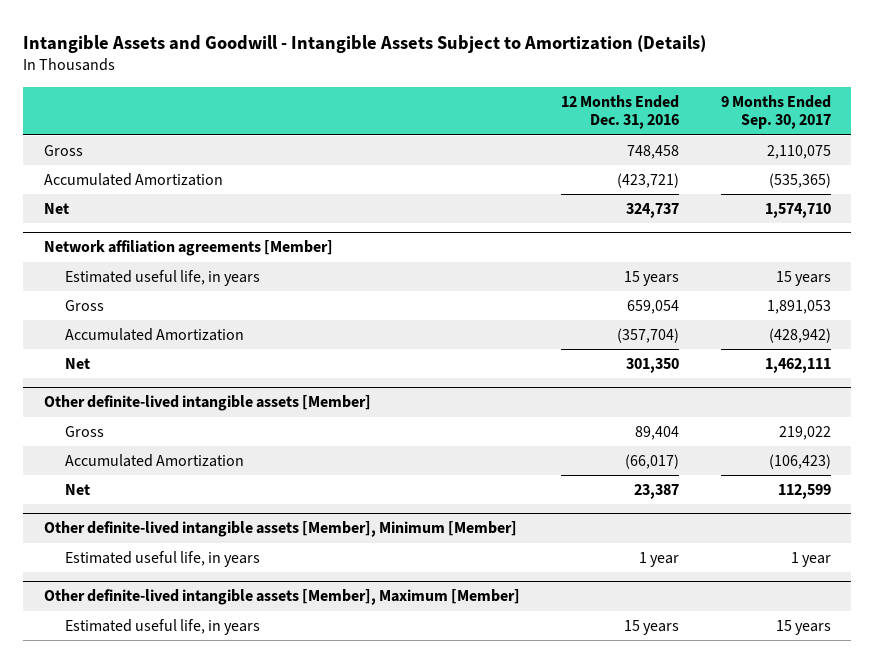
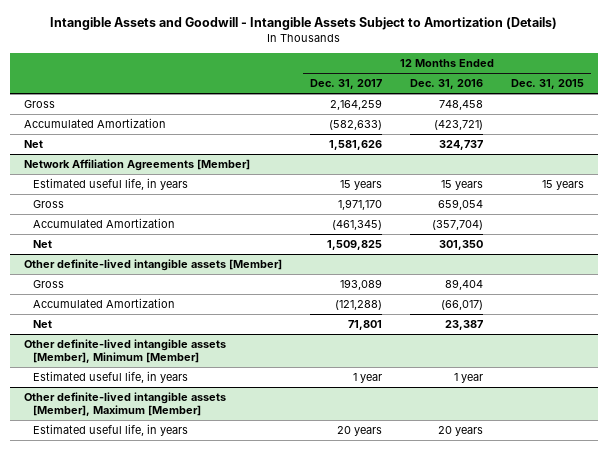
[720,94,831,130] 9 Months Ended Sep. 30, 2017 -> none
none -> [310,79,383,90] Dec. 31, 2017
none -> [511,79,585,90] Dec. 31, 2015
[44,240,334,257] Network affiliation agreements [Member] -> [24,159,251,172] Network Affiliation Agreements [Member]
[624,620,680,636] 15 years -> [438,426,484,437] 20 years

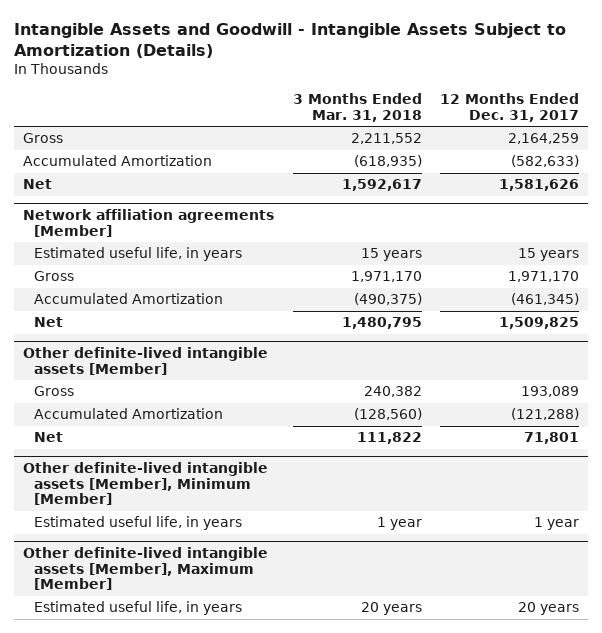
[410,79,484,90] Dec. 31, 2016 -> none
[511,79,585,90] Dec. 31, 2015 -> none
none -> [292,93,422,122] 3 Months Ended Mar. 31, 2018
[24,159,251,172] Network Affiliation Agreements [Member] -> [23,209,275,237] Network affiliation agreements [Member]

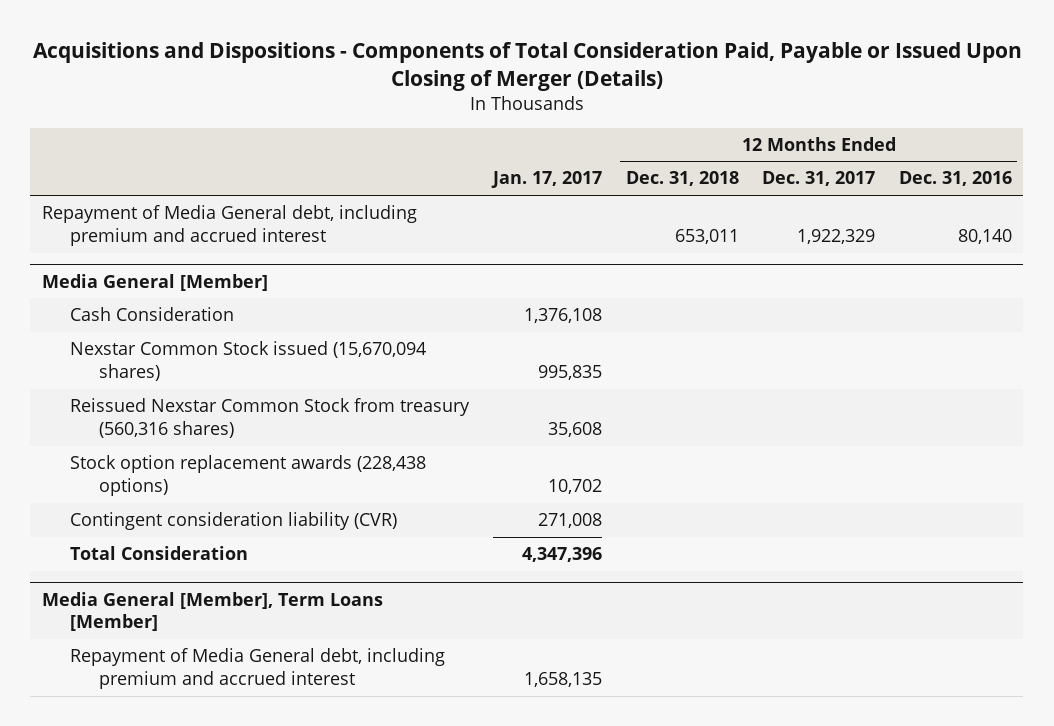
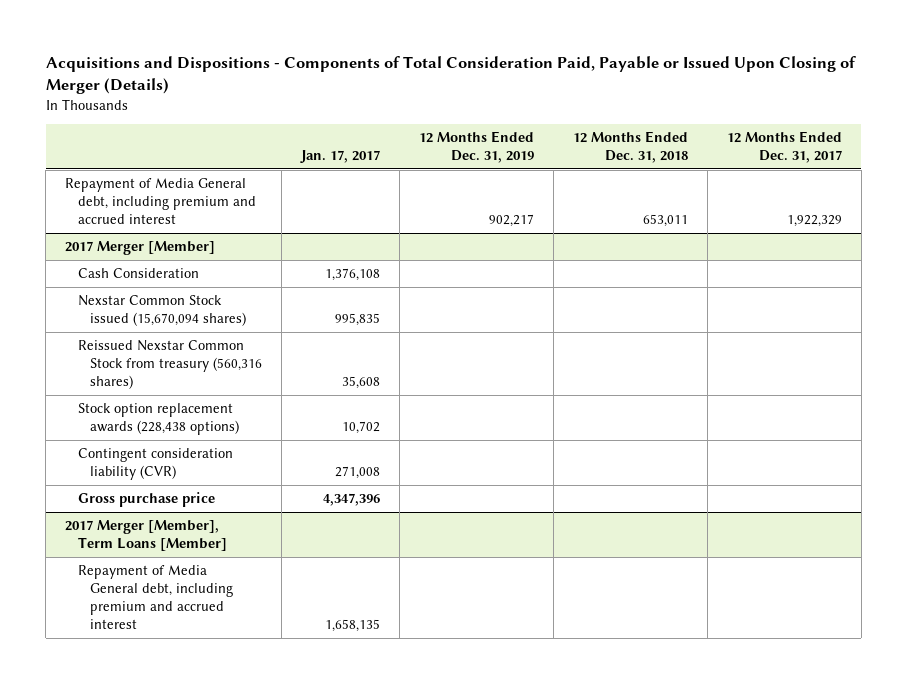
[898,171,1012,187] Dec. 31, 2016 -> none
none -> [418,131,534,164] 12 Months Ended Dec. 31, 2019
[42,273,269,291] Media General [Member] -> [65,241,216,256] 2017 Merger [Member]
[42,591,384,632] Media General [Member], Term Loans [Member] -> none
[70,546,249,561] Total Consideration -> [77,492,215,508] Gross purchase price
none -> [65,520,227,552] 2017 Merger [Member], Term Loans [Member]

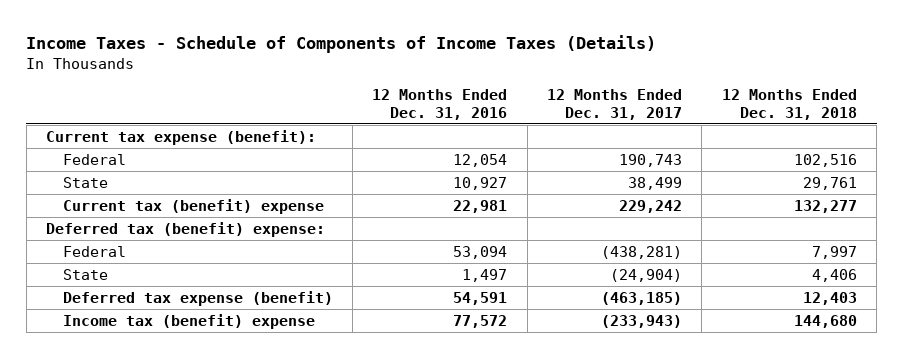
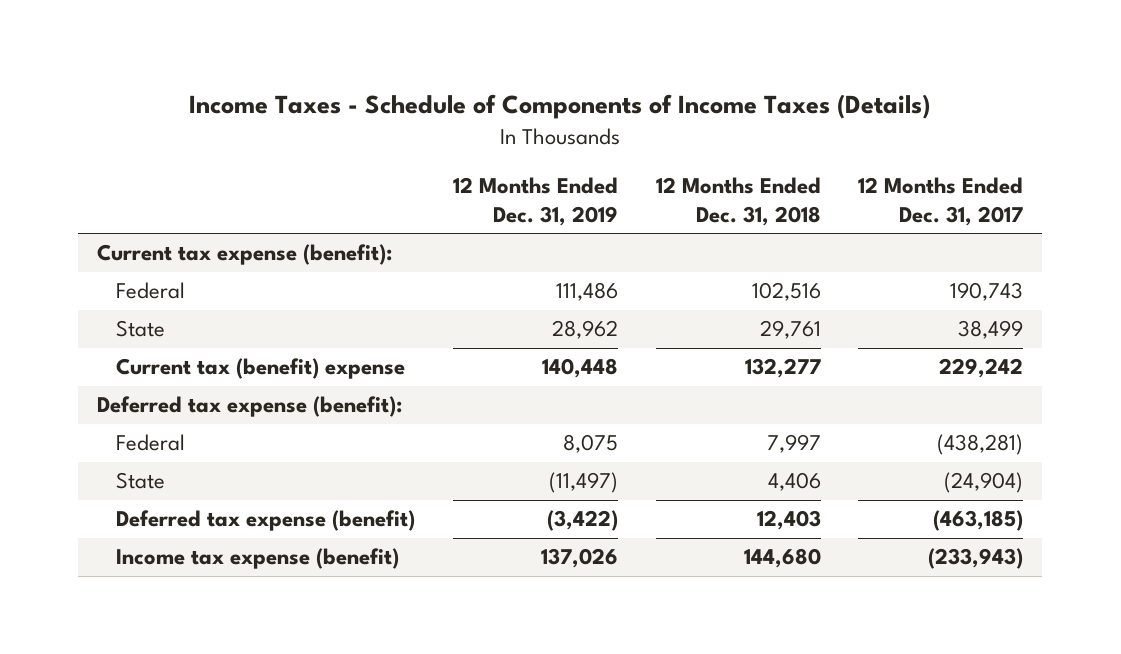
[372,89,508,120] 12 Months Ended Dec. 31, 2016 -> none
none -> [453,176,619,226] 12 Months Ended Dec. 31, 2019
[45,221,325,237] Deferred tax (benefit) expense: -> [97,396,403,418] Deferred tax expense (benefit):
[62,313,315,329] Income tax (benefit) expense -> [116,548,400,570] Income tax expense (benefit)

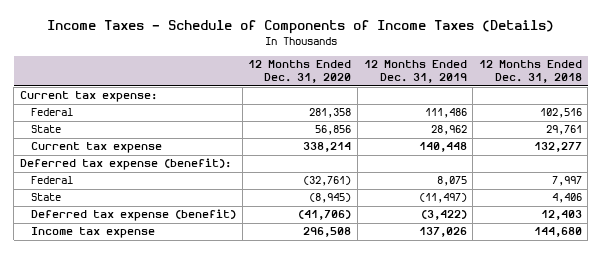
[858,176,1024,226] 12 Months Ended Dec. 31, 2017 -> none
none -> [248,60,352,84] 12 Months Ended Dec. 31, 2020
[97,244,393,266] Current tax expense (benefit): -> [19,91,157,103] Current tax expense:
[116,358,406,380] Current tax (benefit) expense -> [31,142,163,154] Current tax expense
[116,548,400,570] Income tax expense (benefit) -> [31,227,156,239] Income tax expense

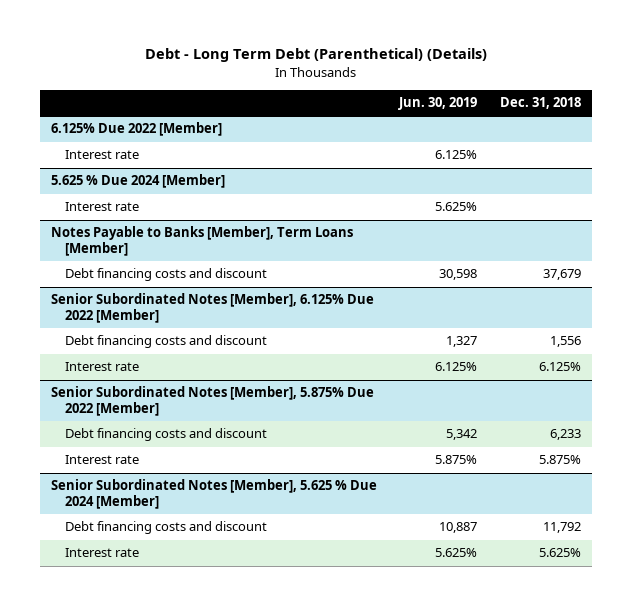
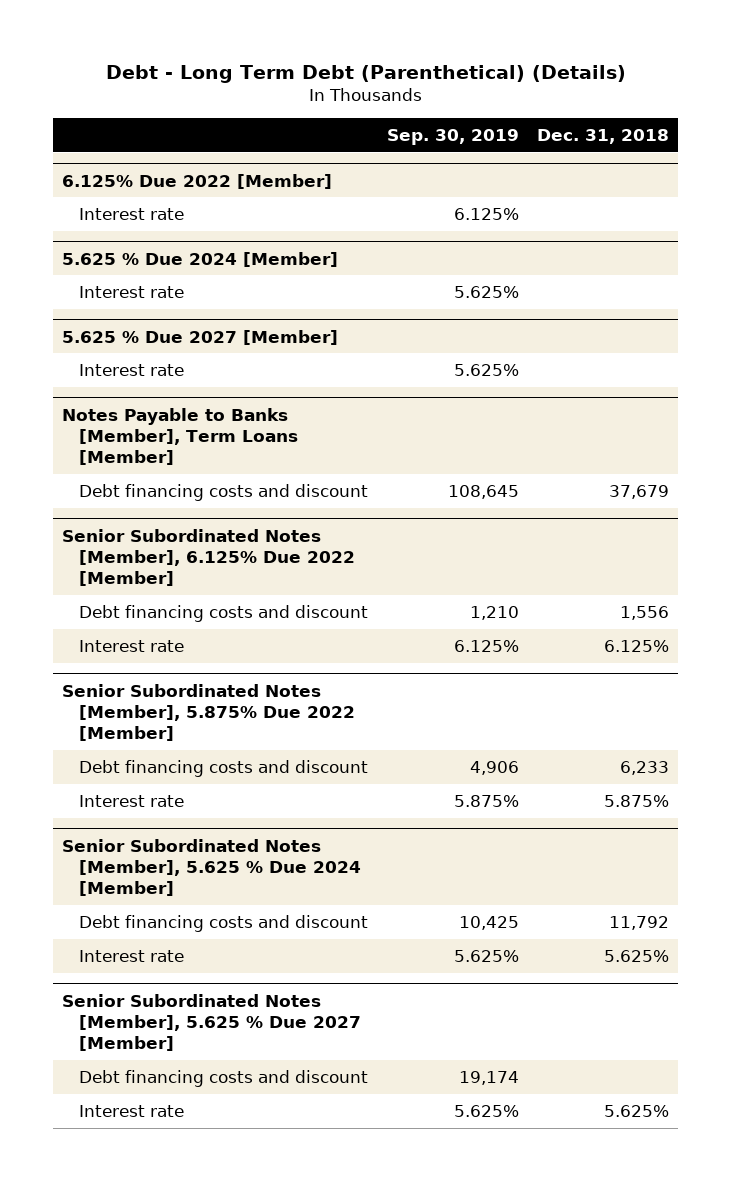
[398,96,478,110] Jun. 30, 2019 -> none
none -> [386,128,519,145] Sep. 30, 2019
none -> [62,329,339,345] 5.625 % Due 2027 [Member]
none -> [79,363,185,376] Interest rate
none -> [62,993,362,1052] Senior Subordinated Notes [Member], 5.625 % Due 2027 [Member]
none -> [79,1069,369,1087] Debt financing costs and discount
none -> [79,1104,185,1117] Interest rate

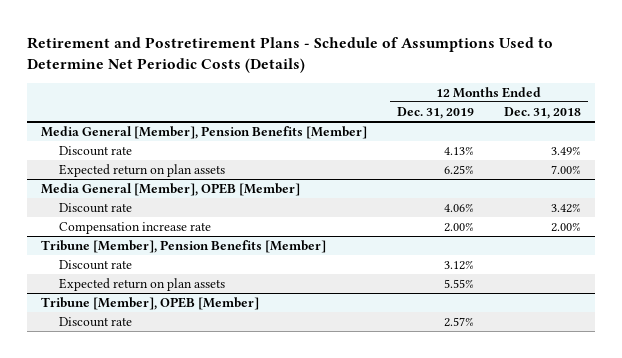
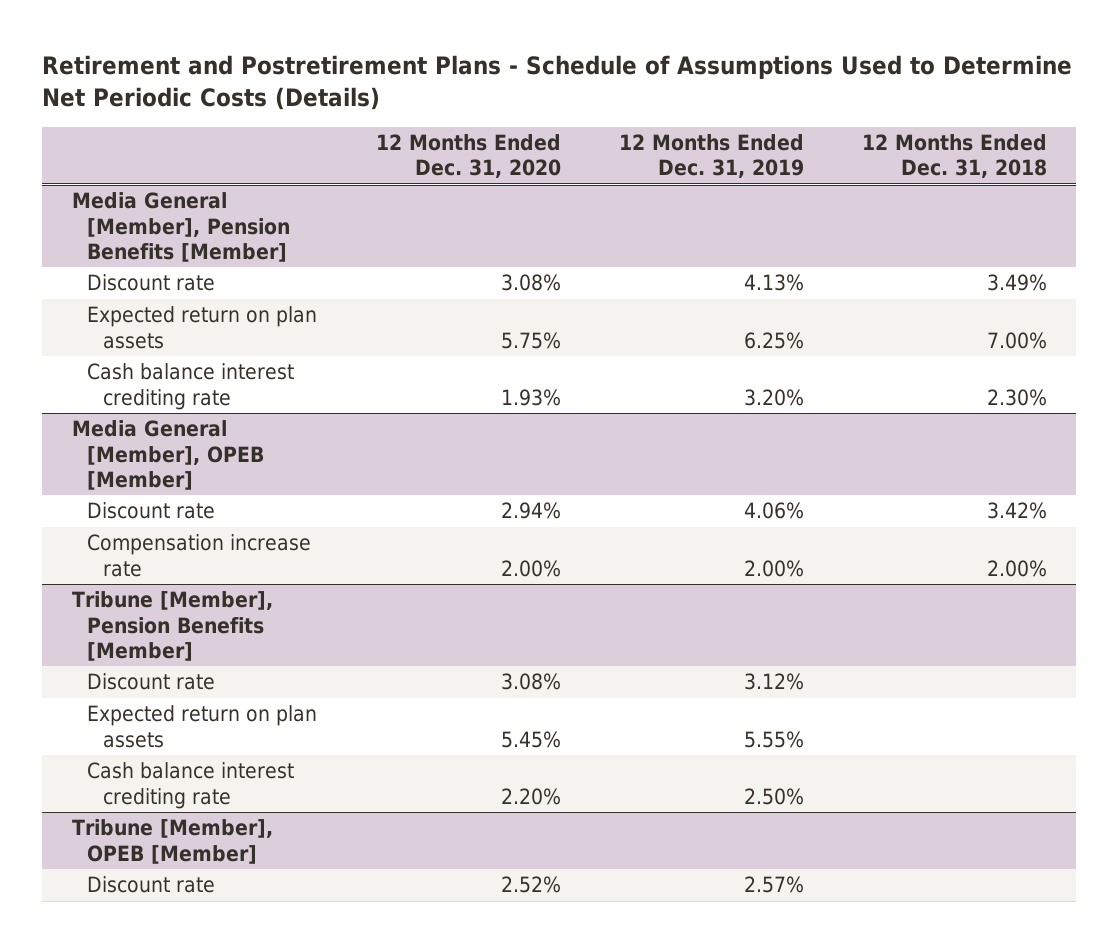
none -> [375,134,561,179] 12 Months Ended Dec. 31, 2020
none -> [87,363,295,410] Cash balance interest crediting rate
none -> [87,762,295,809] Cash balance interest crediting rate

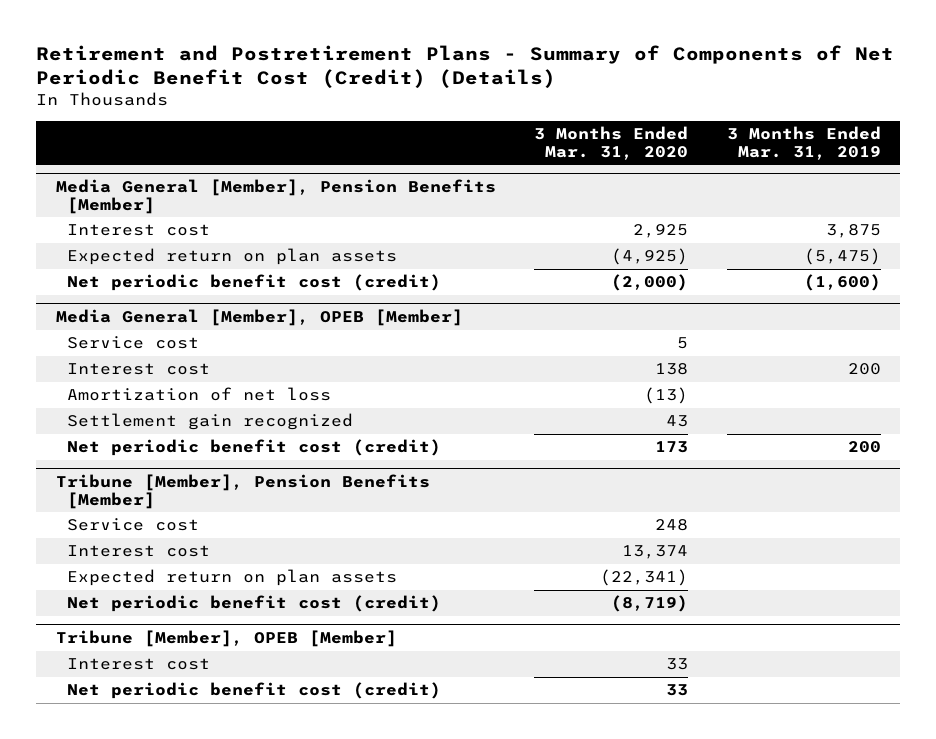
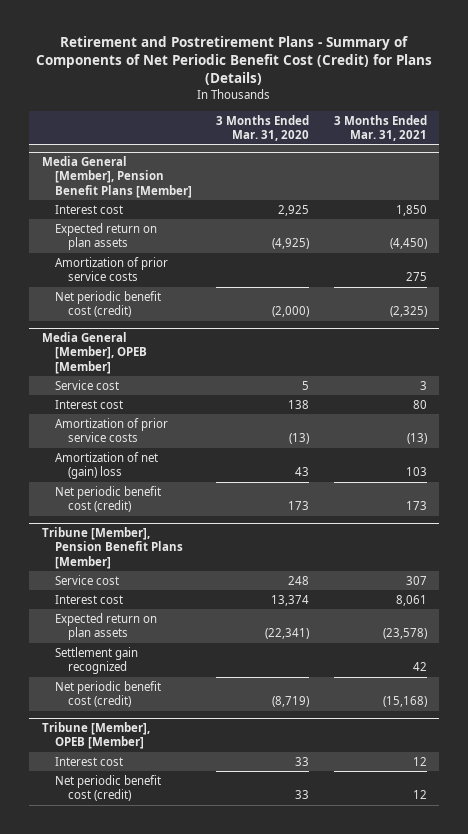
[36,45,895,89] Retirement and Postretirement Plans - Summary of Components of Net Periodic Benefit Cost (Credit) (Details) -> [36,36,433,86] Retirement and Postretirement Plans - Summary of Components of Net Periodic Benefit Cost (Credit) for Plans (Details)
[726,125,881,160] 3 Months Ended Mar. 31, 2019 -> none
none -> [333,114,427,141] 3 Months Ended Mar. 31, 2021
[55,179,496,214] Media General [Member], Pension Benefits [Member] -> [41,155,192,198] Media General [Member], Pension Benefit Plans [Member]
none -> [54,256,168,282] Amortization of prior service costs
[66,413,353,431] Settlement gain recognized -> none
none -> [54,417,168,443] Amortization of prior service costs
[66,387,331,402] Amortization of net loss -> [54,451,158,480] Amortization of net (gain) loss
[644,387,689,405] (13) -> [295,467,310,477] 43
[55,474,430,509] Tribune [Member], Pension Benefits [Member] -> [41,526,183,569] Tribune [Member], Pension Benefit Plans [Member]
none -> [54,646,138,675] Settlement gain recognized

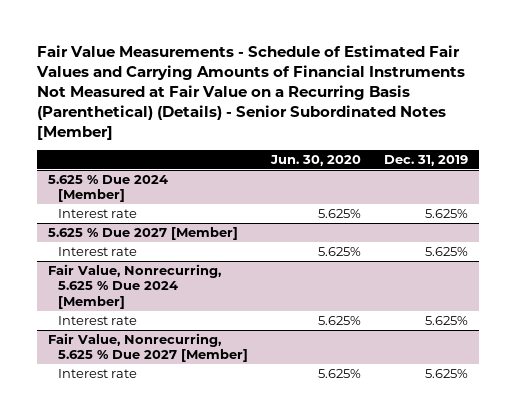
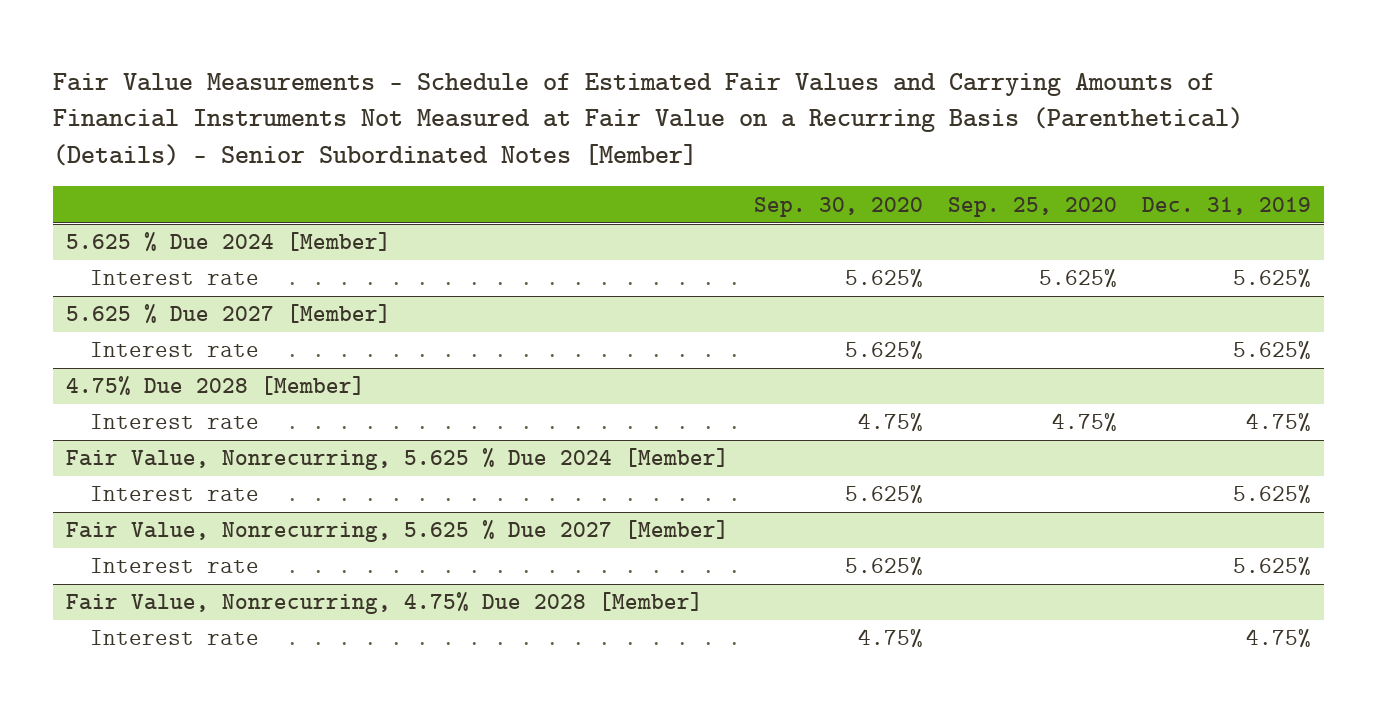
[269,154,361,166] Jun. 30, 2020 -> none
none -> [754,196,924,217] Sep. 30, 2020
none -> [948,196,1118,217] Sep. 25, 2020
none -> [65,376,365,396] 4.75% Due 2028 [Member]
none -> [90,414,260,430] Interest rate
none -> [65,592,703,615] Fair Value, Nonrecurring, 4.75% Due 2028 [Member]
none -> [90,630,260,646] Interest rate

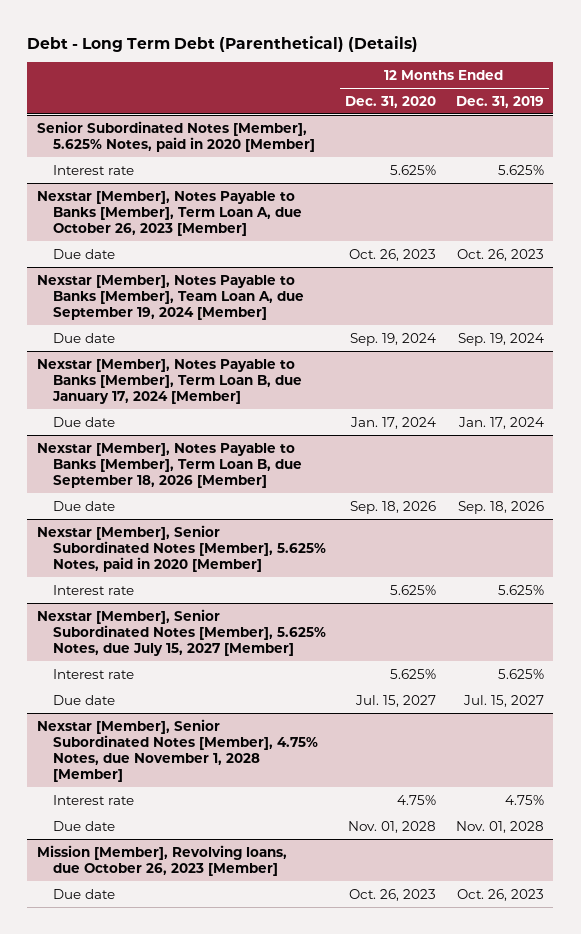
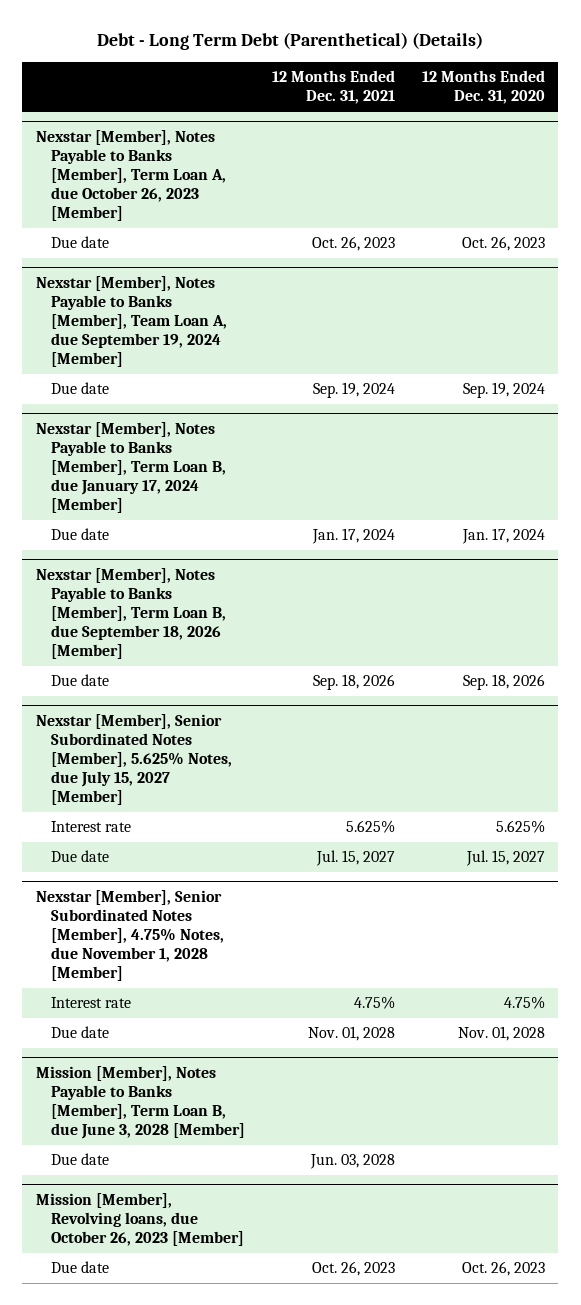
[455,95,544,108] Dec. 31, 2019 -> none
none -> [271,70,395,105] 12 Months Ended Dec. 31, 2021
[37,120,315,152] Senior Subordinated Notes [Member], 5.625% Notes, paid in 2020 [Member] -> none
[52,164,134,175] Interest rate -> none
[37,524,326,573] Nexstar [Member], Senior Subordinated Notes [Member], 5.625% Notes, paid in 2020 [Member] -> none
[52,584,134,595] Interest rate -> none
none -> [35,1065,246,1140] Mission [Member], Notes Payable to Banks [Member], Term Loan B, due June 3, 2028 [Member]
none -> [51,1153,110,1166] Due date

